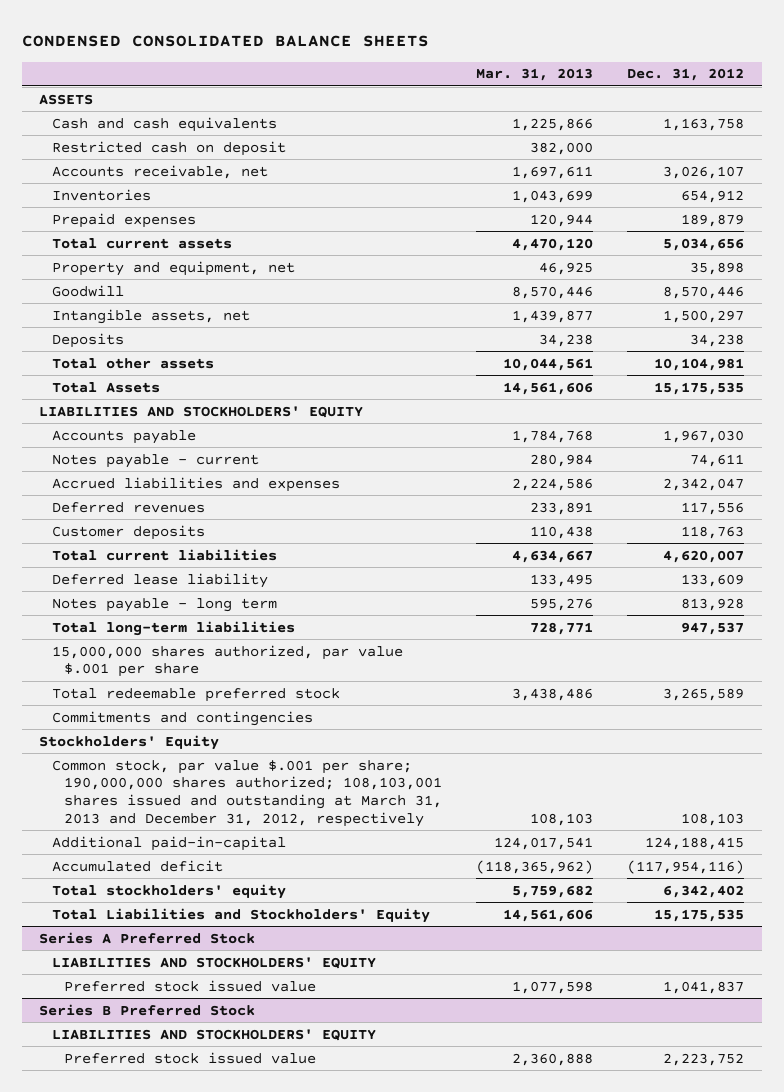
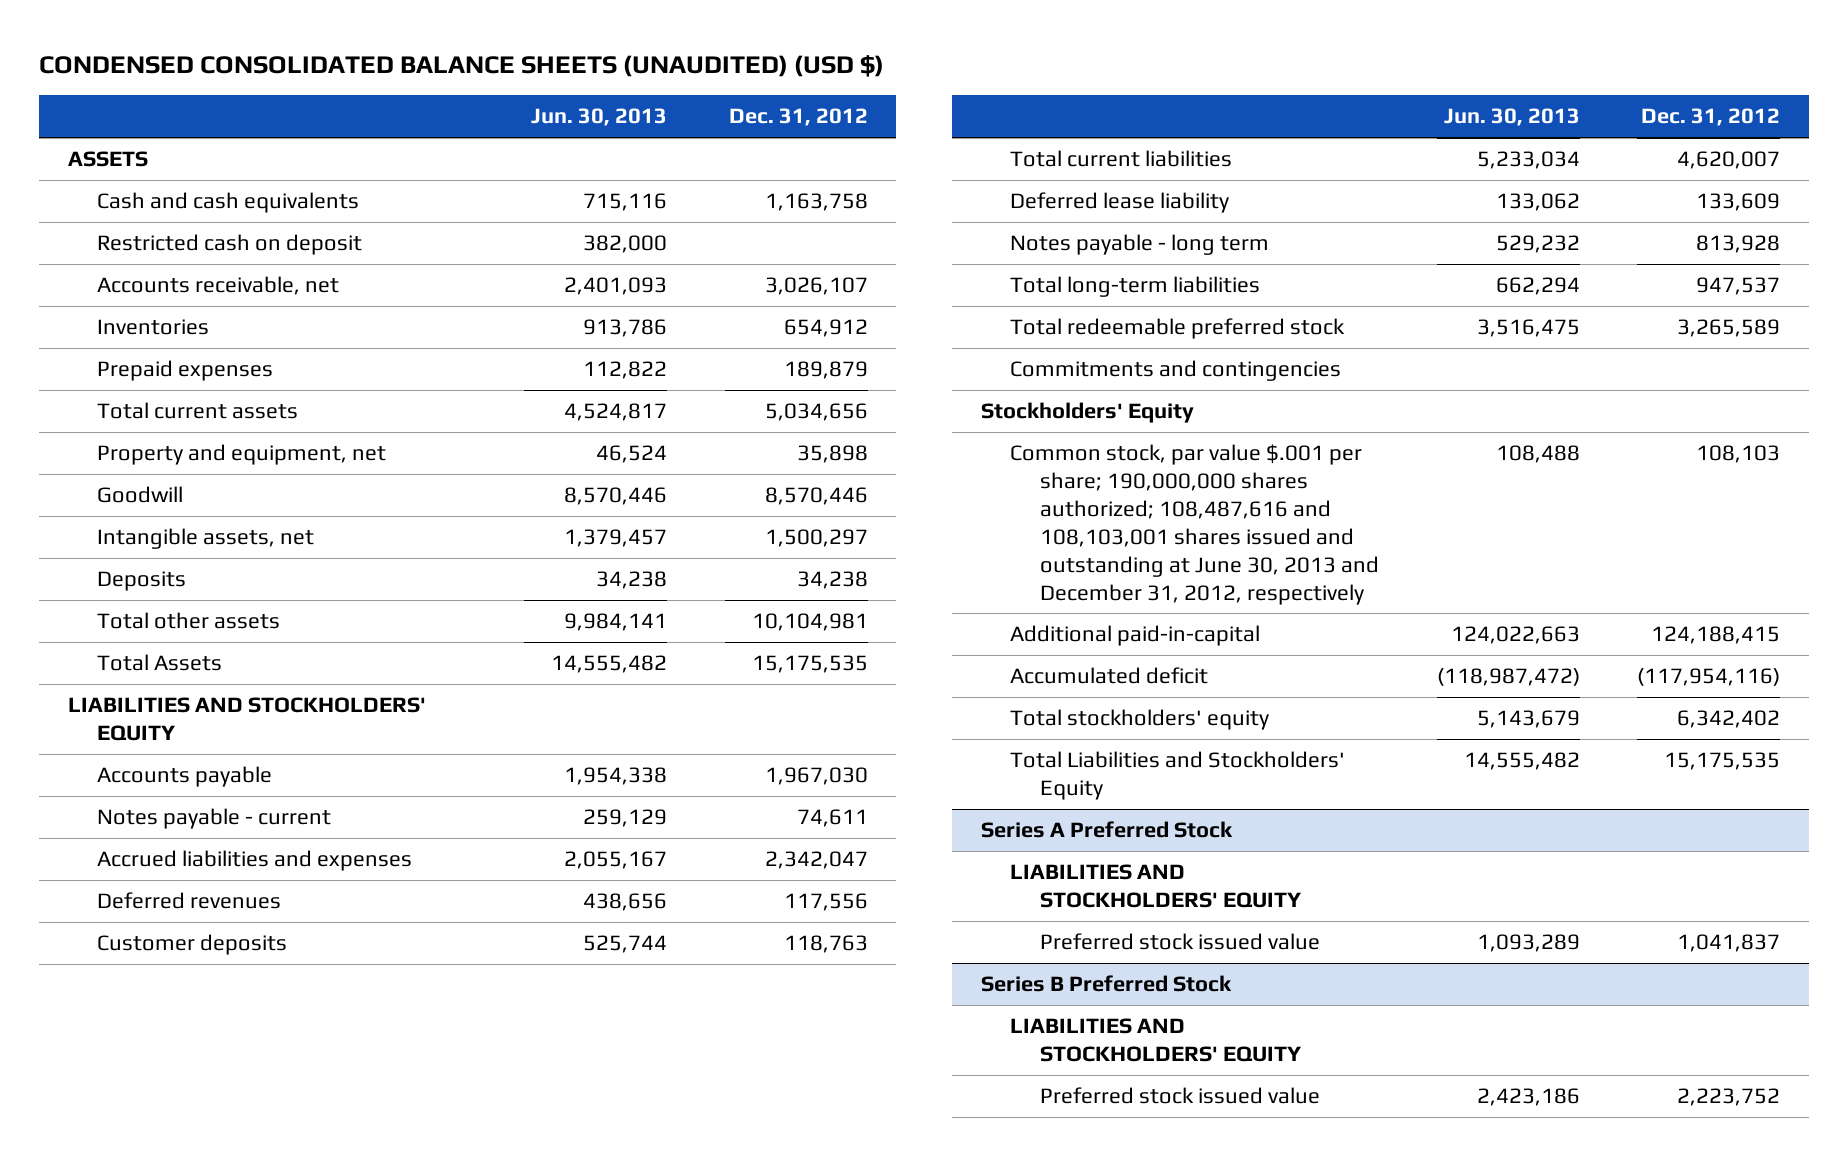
[22,35,430,48] CONDENSED CONSOLIDATED BALANCE SHEETS -> [38,55,884,78] CONDENSED CONSOLIDATED BALANCE SHEETS (UNAUDITED) (USD $)
[476,68,594,82] Mar. 31, 2013 -> none
none -> [530,108,667,127] Jun. 30, 2013
[51,644,403,678] 15,000,000 shares authorized, par value $.001 per share -> none
[51,759,443,827] Common stock, par value $.001 per share; 190,000,000 shares authorized; 108,103,001 shares issued and outstanding at March 31, 2013 and December 31, 2012, respectively -> [1010,444,1379,605] Common stock, par value $.001 per share; 190,000,000 shares authorized; 108,487,616 and 108,103,001 shares issued and outstanding at June 30, 2013 and December 31, 2012, respectively

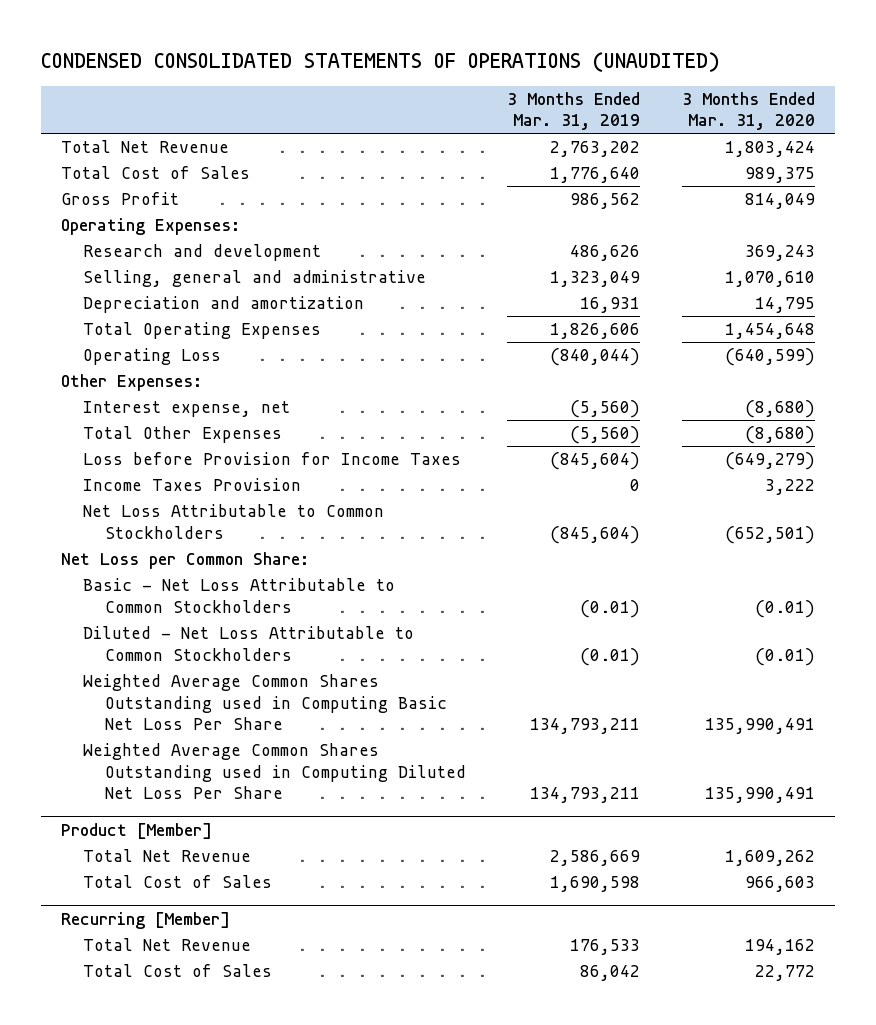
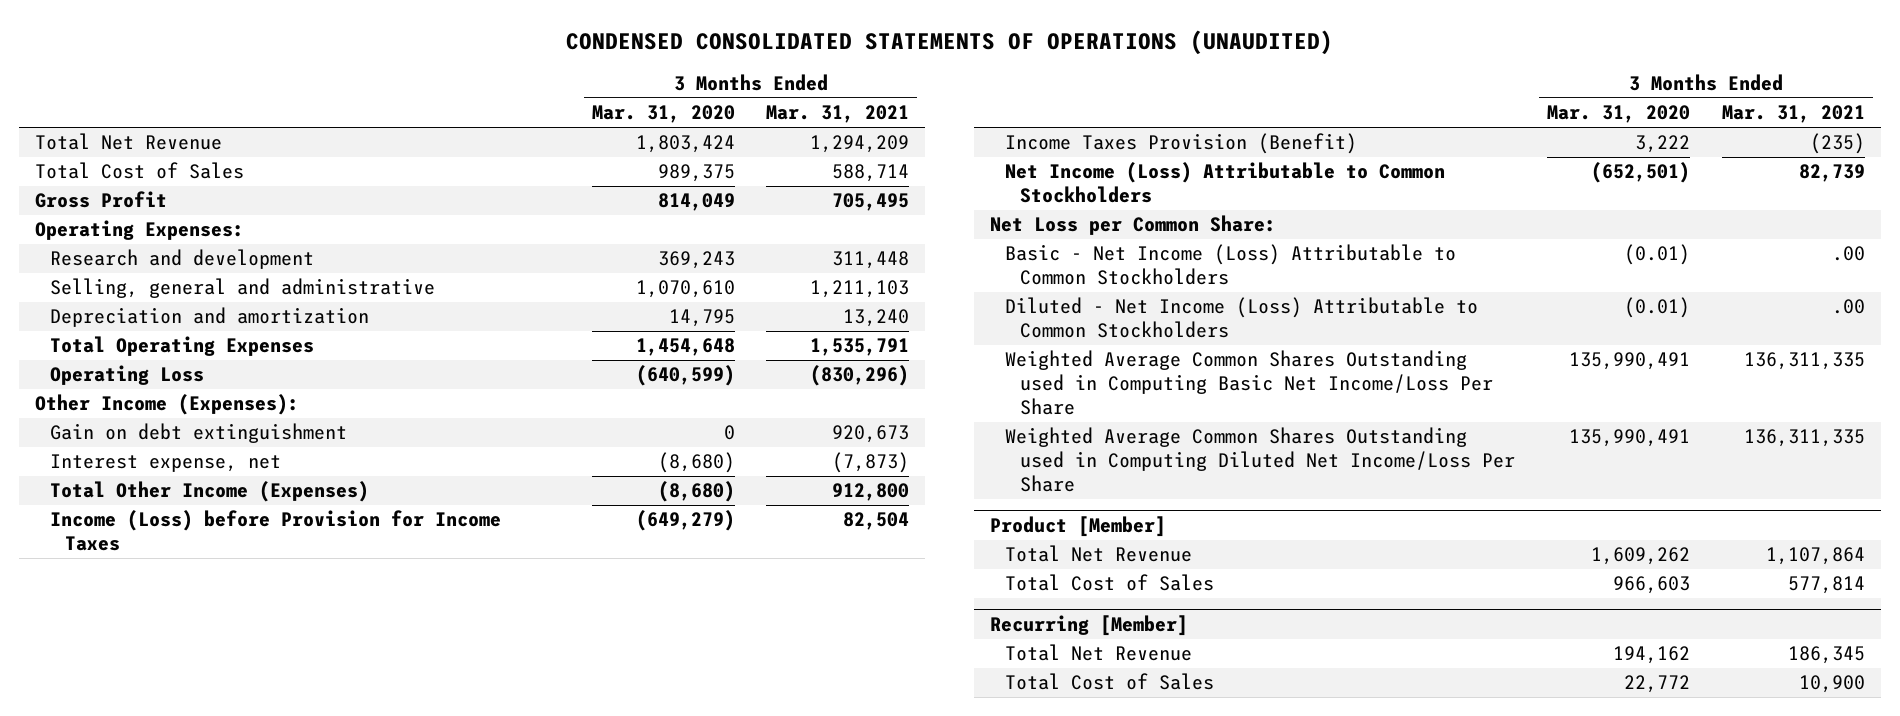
[507,91,641,131] 3 Months Ended Mar. 31, 2019 -> none
none -> [766,105,910,124] Mar. 31, 2021
[61,374,203,392] Other Expenses: -> [34,394,299,416] Other Income (Expenses):
none -> [49,423,347,444] Gain on debt extinguishment
[83,426,283,444] Total Other Expenses -> [49,481,369,503] Total Other Income (Expenses)
[83,452,462,466] Loss before Provision for Income Taxes -> [49,510,501,552] Income (Loss) before Provision for Income Taxes
[83,478,302,492] Income Taxes Provision -> [1004,133,1357,155] Income Taxes Provision (Benefit)
[83,504,385,539] Net Loss Attributable to Common Stockholders -> [1004,162,1445,204] Net Income (Loss) Attributable to Common Stockholders
[83,578,396,613] Basic - Net Loss Attributable to Common Stockholders -> [1004,244,1456,286] Basic - Net Income (Loss) Attributable to Common Stockholders
[83,626,415,661] Diluted - Net Loss Attributable to Common Stockholders -> [1004,297,1478,339] Diluted - Net Income (Loss) Attributable to Common Stockholders
[83,674,448,731] Weighted Average Common Shares Outstanding used in Computing Basic Net Loss Per Share -> [1004,350,1493,415] Weighted Average Common Shares Outstanding used in Computing Basic Net Income/Loss Per Share
[83,743,467,800] Weighted Average Common Shares Outstanding used in Computing Diluted Net Loss Per Share -> [1004,427,1515,492] Weighted Average Common Shares Outstanding used in Computing Diluted Net Income/Loss Per Share

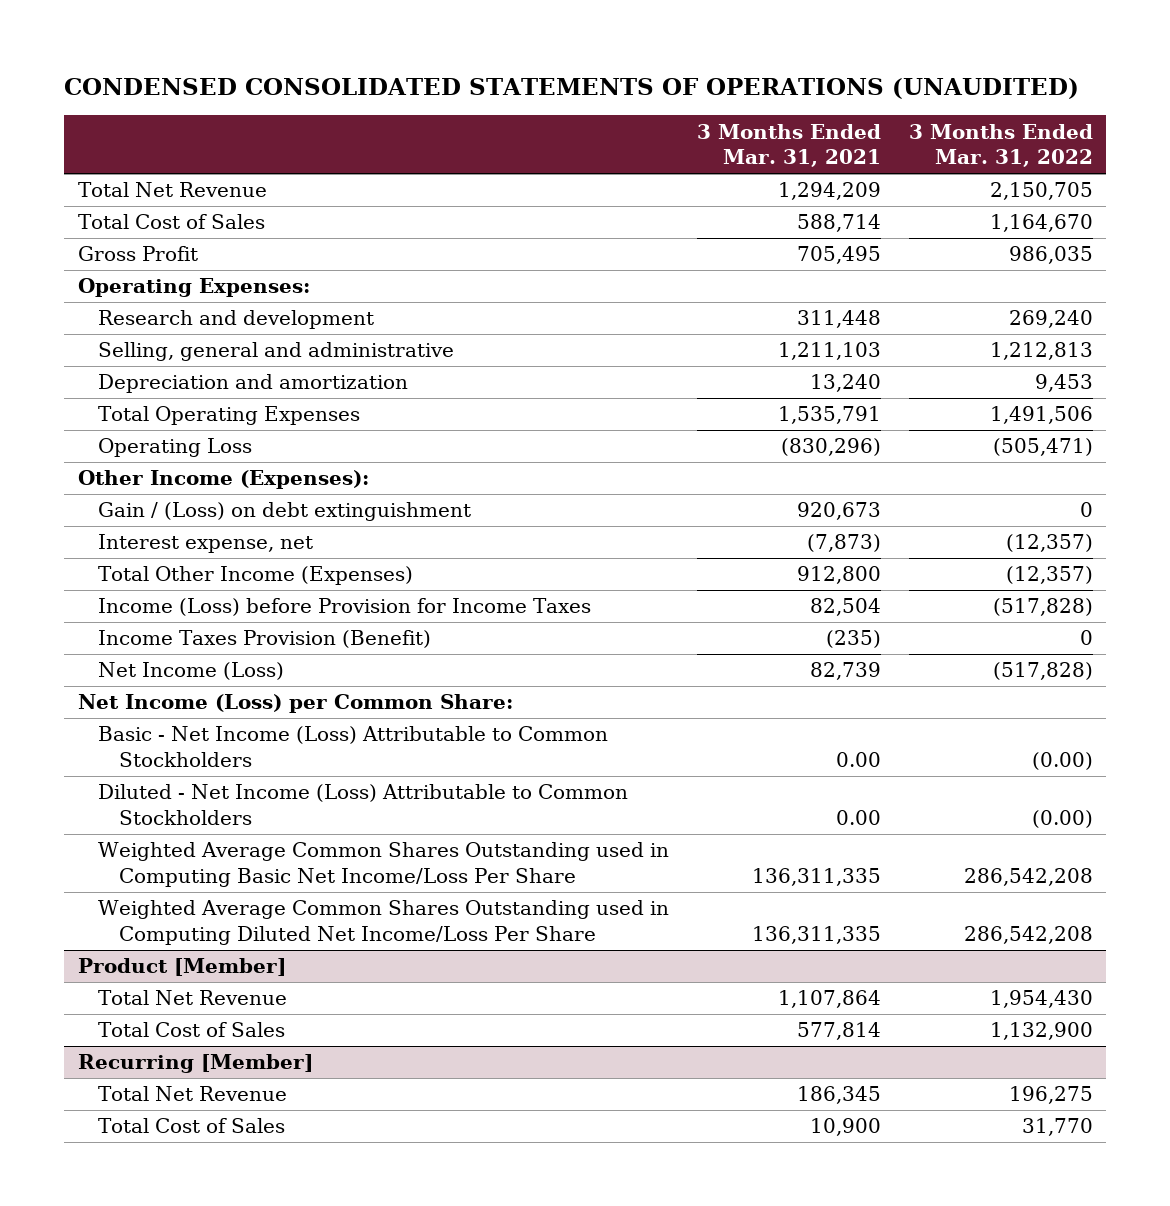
[591,105,735,124] Mar. 31, 2020 -> none
none -> [908,123,1093,168] 3 Months Ended Mar. 31, 2022
[49,423,347,444] Gain on debt extinguishment -> [98,502,472,522] Gain / (Loss) on debt extinguishment
[1004,162,1445,204] Net Income (Loss) Attributable to Common Stockholders -> [98,662,285,681] Net Income (Loss)
[990,215,1277,236] Net Loss per Common Share: -> [77,694,513,714] Net Income (Loss) per Common Share:
[1831,246,1865,262] .00 -> [836,752,882,768] 0.00
[1831,299,1865,315] .00 -> [836,810,882,826] 0.00

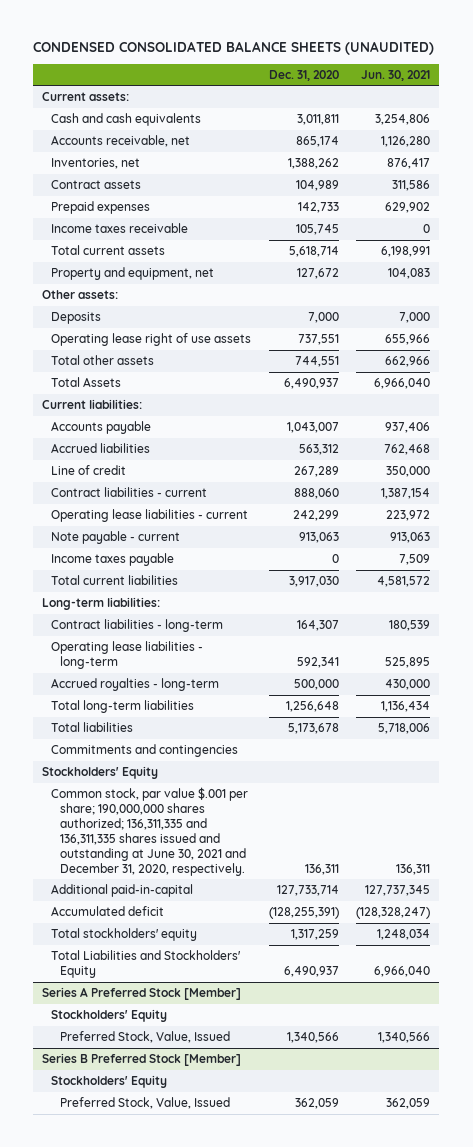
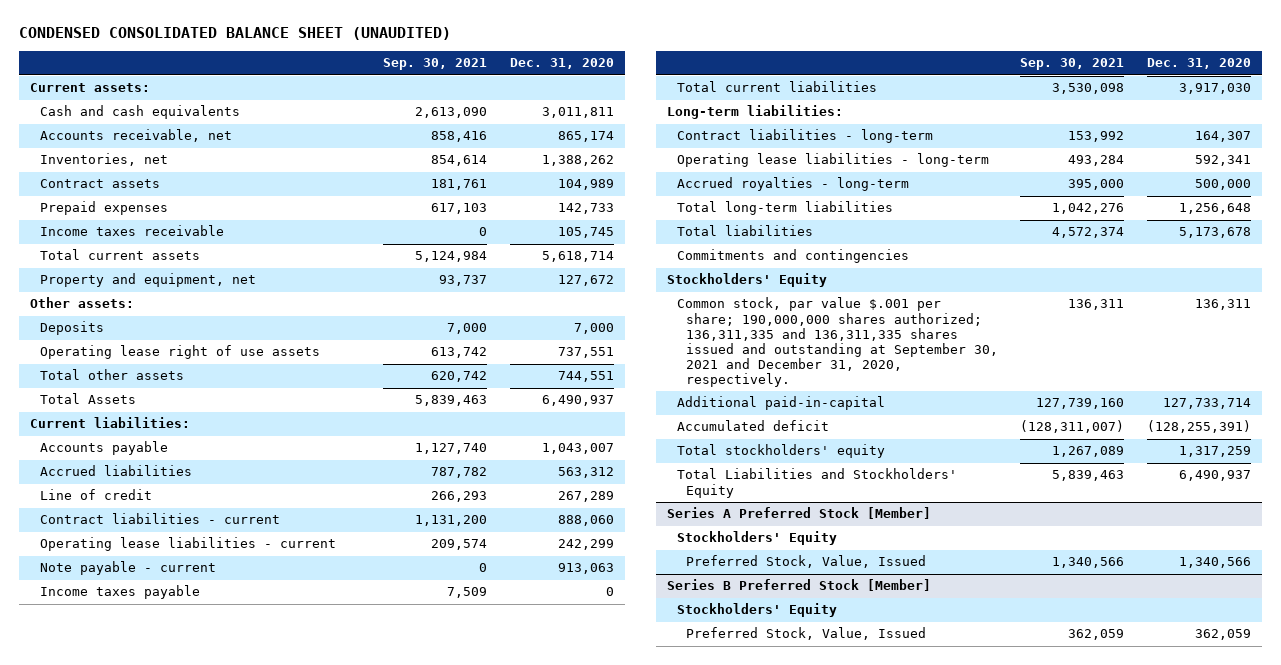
[33,40,435,55] CONDENSED CONSOLIDATED BALANCE SHEETS (UNAUDITED) -> [19,27,452,41] CONDENSED CONSOLIDATED BALANCE SHEET (UNAUDITED)
[361,69,431,81] Jun. 30, 2021 -> none
none -> [383,58,488,71] Sep. 30, 2021
[51,787,249,876] Common stock, par value $.001 per share; 190,000,000 shares authorized; 136,311,335 and 136,311,335 shares issued and outstanding at June 30, 2021 and December 31, 2020, respectively. -> [676,297,998,387] Common stock, par value $.001 per share; 190,000,000 shares authorized; 136,311,335 and 136,311,335 shares issued and outstanding at September 30, 2021 and December 31, 2020, respectively.

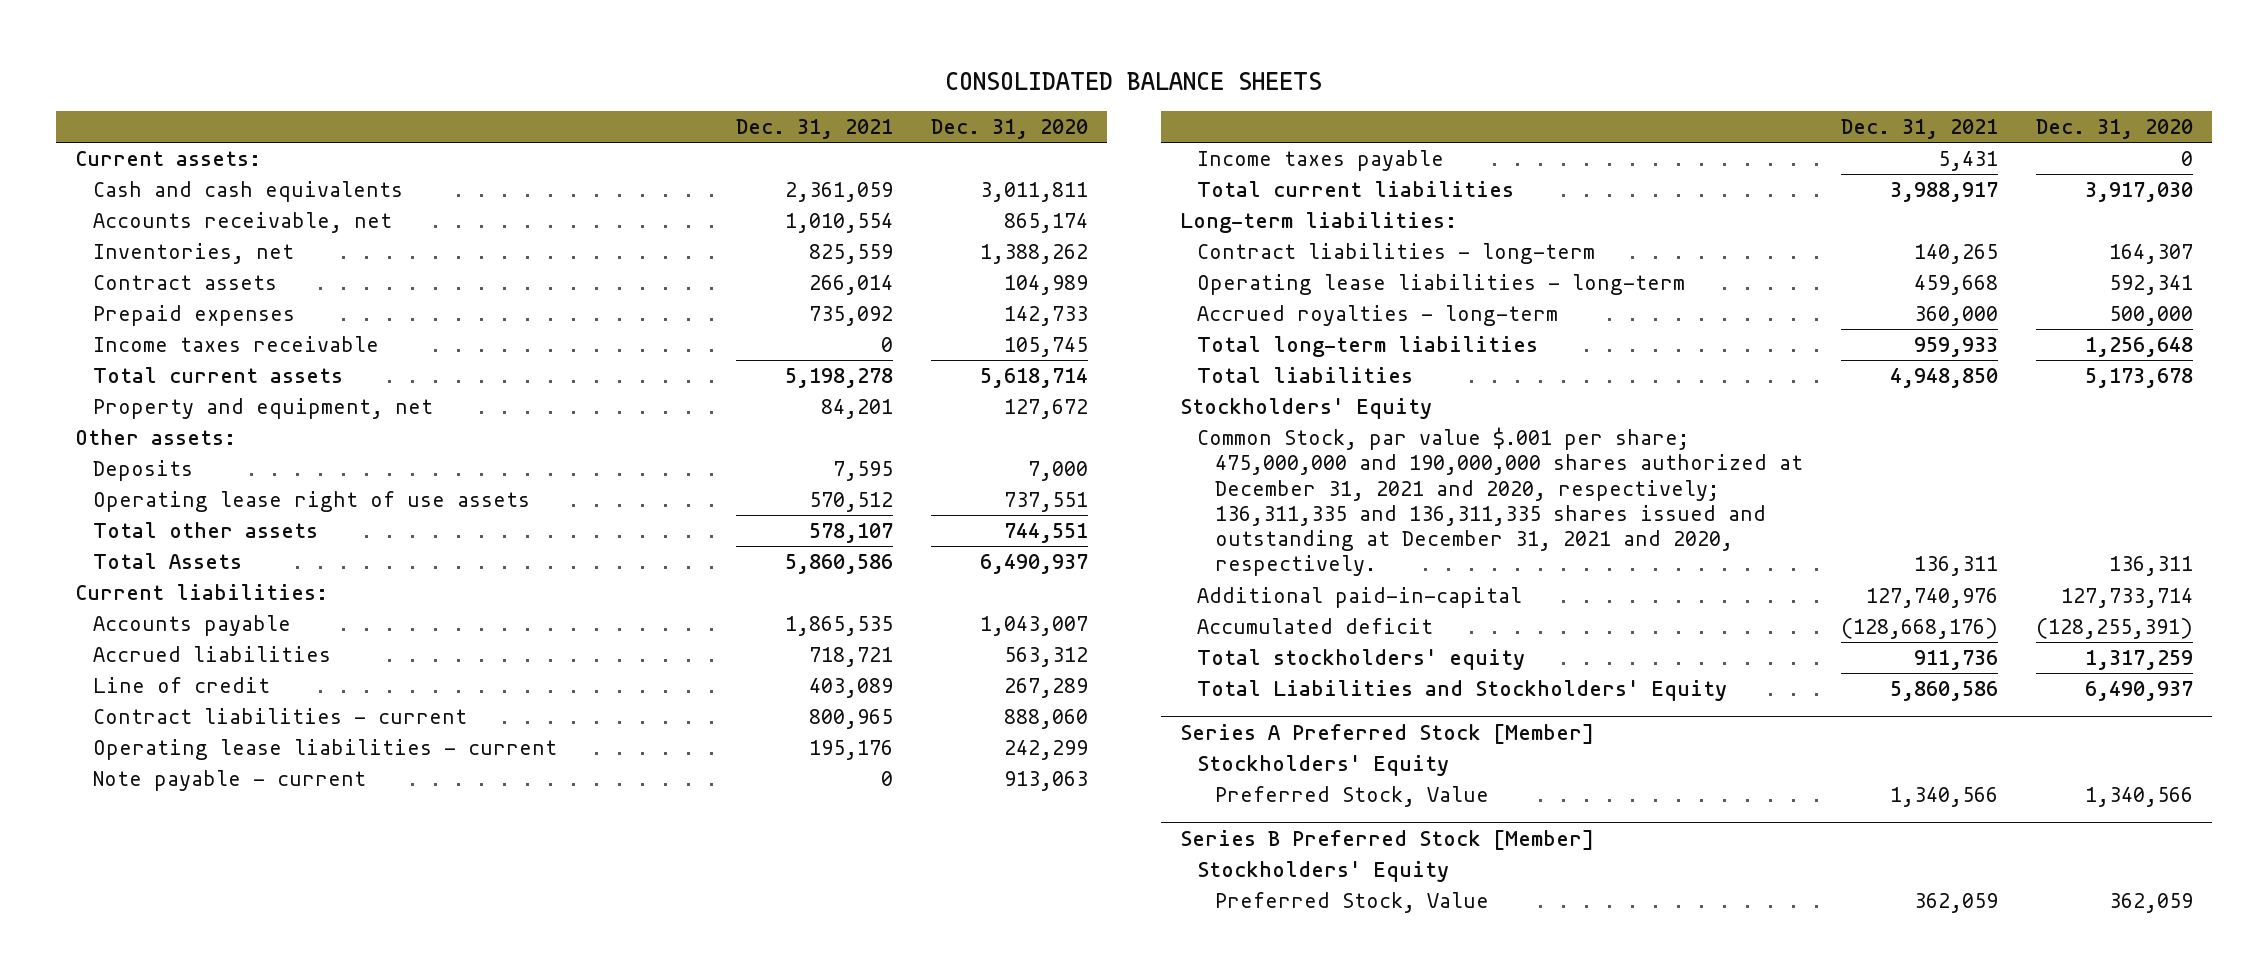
[19,27,452,41] CONDENSED CONSOLIDATED BALANCE SHEET (UNAUDITED) -> [945,71,1323,90] CONSOLIDATED BALANCE SHEETS
[383,58,488,71] Sep. 30, 2021 -> none
none -> [736,118,894,139] Dec. 31, 2021
[676,249,909,264] Commitments and contingencies -> none
[676,297,998,387] Common stock, par value $.001 per share; 190,000,000 shares authorized; 136,311,335 and 136,311,335 shares issued and outstanding at September 30, 2021 and December 31, 2020, respectively. -> [1197,427,1803,577] Common Stock, par value $.001 per share; 475,000,000 and 190,000,000 shares authorized at December 31, 2021 and 2020, respectively; 136,311,335 and 136,311,335 shares issued and outstanding at December 31, 2021 and 2020, respectively.
[685,555,926,569] Preferred Stock, Value, Issued -> [1214,786,1489,808] Preferred Stock, Value
[685,627,926,641] Preferred Stock, Value, Issued -> [1214,892,1489,914] Preferred Stock, Value

